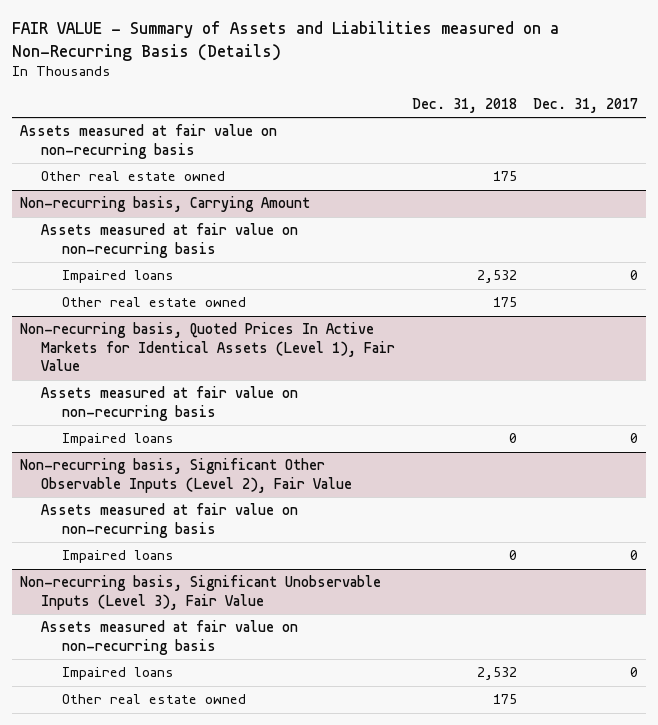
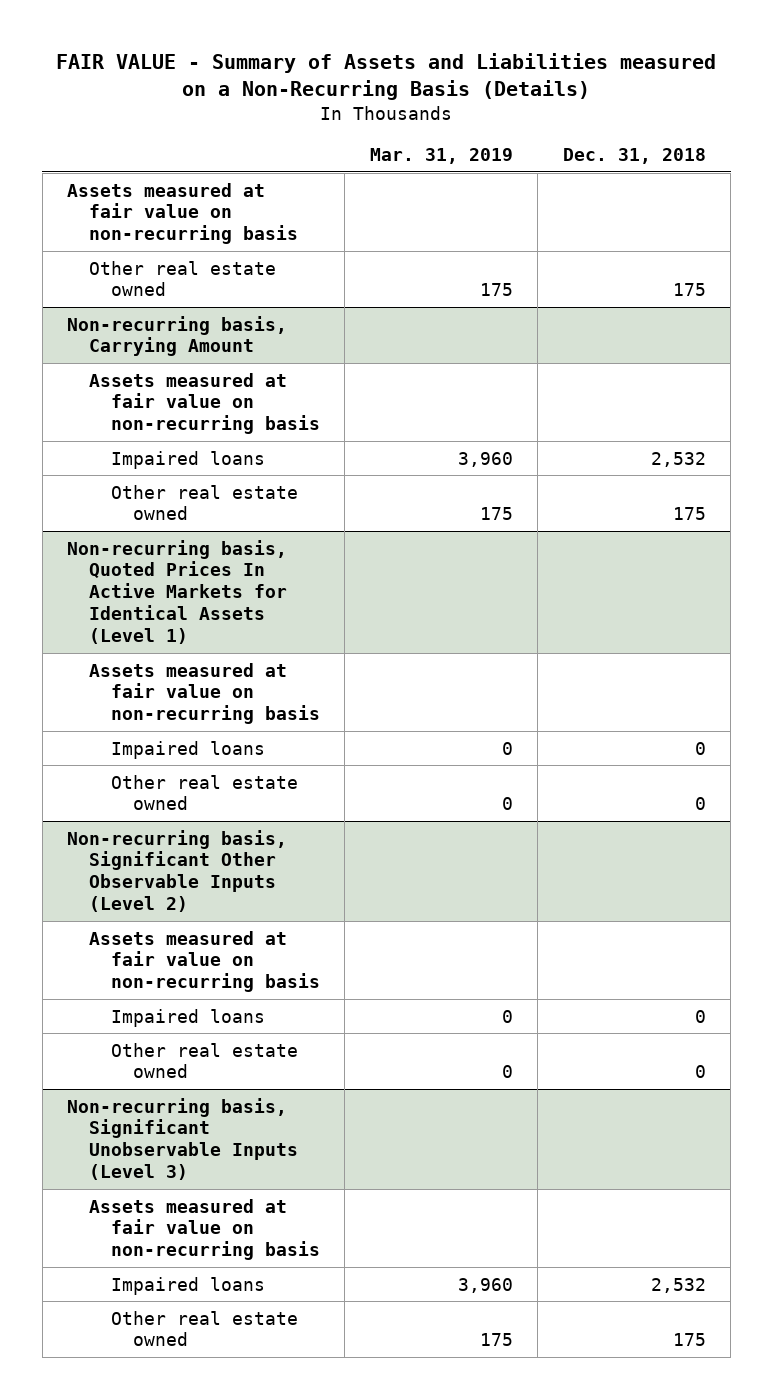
[533,98,639,114] Dec. 31, 2017 -> none
none -> [369,148,513,165] Mar. 31, 2019
[20,322,396,372] Non-recurring basis, Quoted Prices In Active Markets for Identical Assets (Level 1), Fair Value -> [67,539,288,645] Non-recurring basis, Quoted Prices In Active Markets for Identical Assets (Level 1)
none -> [110,774,298,811] Other real estate owned
[20,458,353,493] Non-recurring basis, Significant Other Observable Inputs (Level 2), Fair Value -> [67,829,288,913] Non-recurring basis, Significant Other Observable Inputs (Level 2)
none -> [110,1042,298,1079] Other real estate owned
[20,575,382,610] Non-recurring basis, Significant Unobservable Inputs (Level 3), Fair Value -> [67,1097,298,1181] Non-recurring basis, Significant Unobservable Inputs (Level 3)

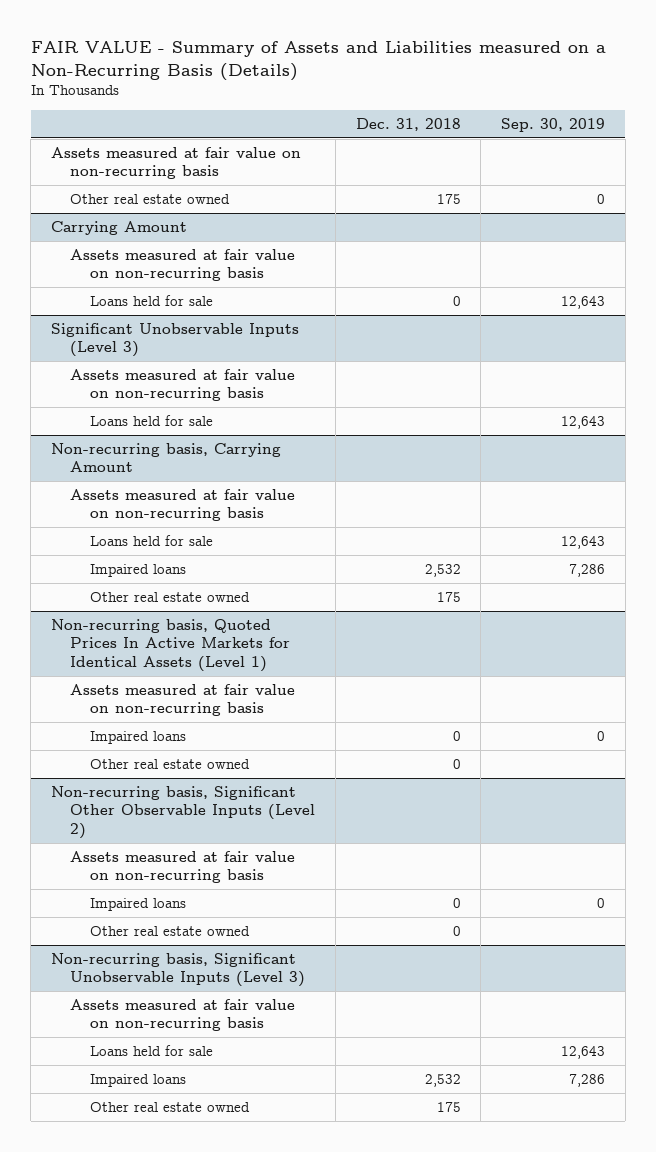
[369,148,513,165] Mar. 31, 2019 -> none
none -> [501,117,606,132] Sep. 30, 2019
none -> [50,221,187,236] Carrying Amount
none -> [70,249,296,282] Assets measured at fair value on non-recurring basis
none -> [90,295,214,307] Loans held for sale
none -> [50,323,299,358] Significant Unobservable Inputs (Level 3)
none -> [70,369,296,402] Assets measured at fair value on non-recurring basis
none -> [90,415,214,427] Loans held for sale
none -> [90,535,214,547] Loans held for sale
none -> [90,1045,214,1057] Loans held for sale

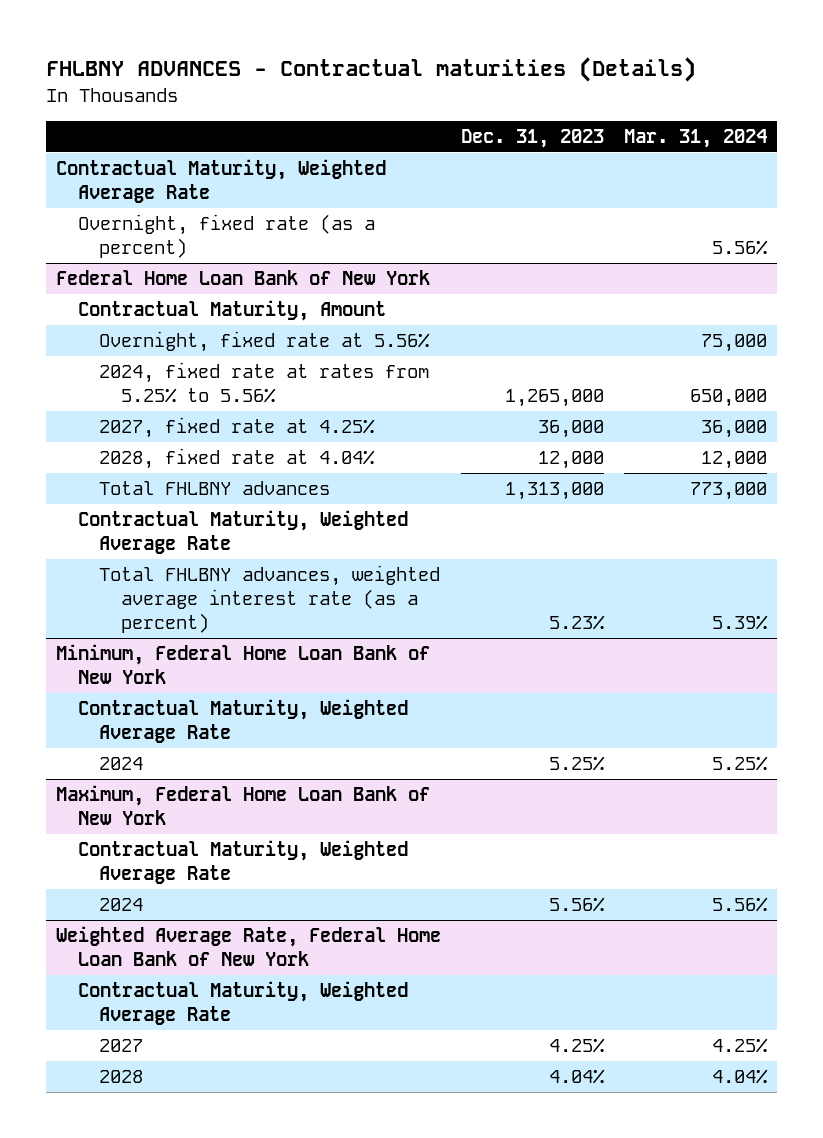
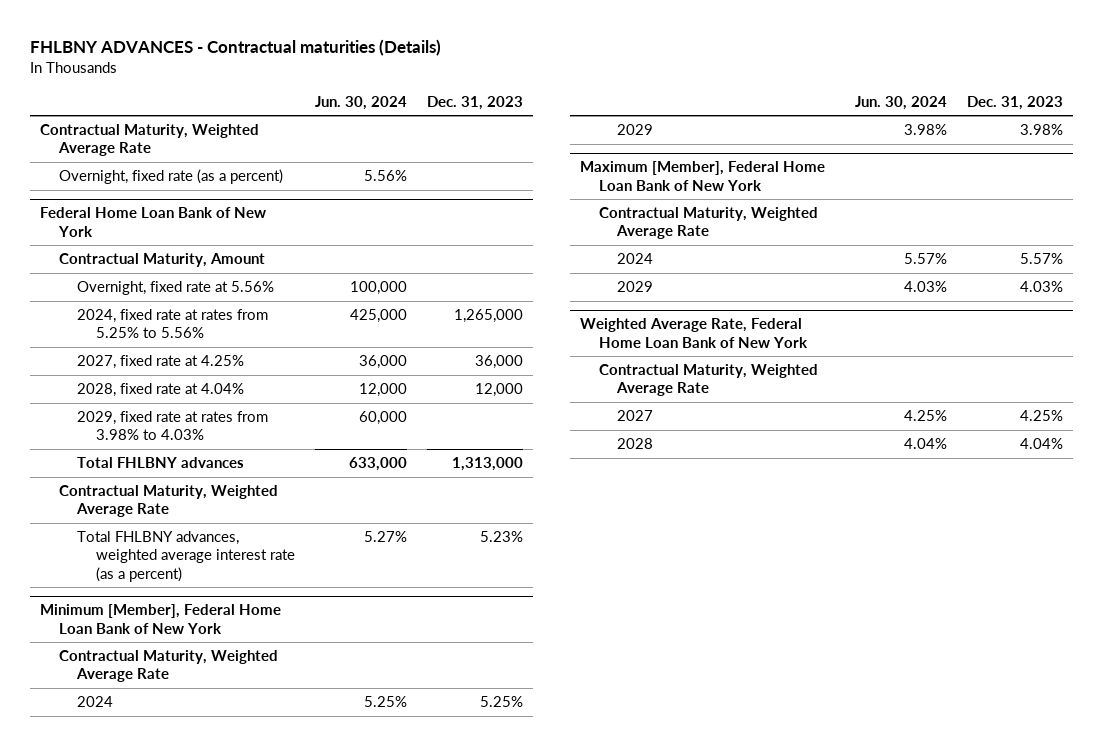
[624,129,768,149] Mar. 31, 2024 -> none
none -> [314,95,407,110] Jun. 30, 2024
none -> [77,411,269,441] 2029, fixed rate at rates from 3.98% to 4.03%
[56,644,431,685] Minimum, Federal Home Loan Bank of New York -> [40,604,282,634] Minimum [Member], Federal Home Loan Bank of New York
none -> [617,124,654,136] 2029
[56,785,431,826] Maximum, Federal Home Loan Bank of New York -> [580,161,826,191] Maximum [Member], Federal Home Loan Bank of New York
[549,897,606,913] 5.56% -> [1019,253,1063,265] 5.57%
none -> [617,281,654,293] 2029

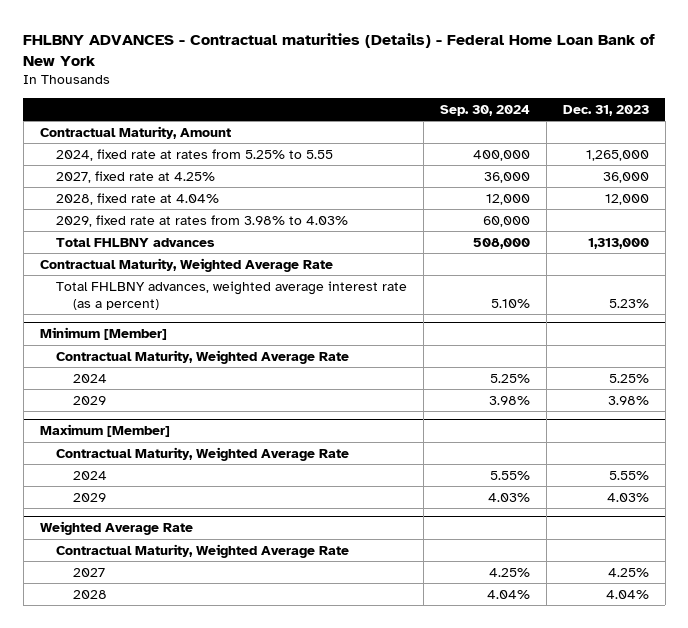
[30,38,442,56] FHLBNY ADVANCES - Contractual maturities (Details) -> [23,32,656,66] FHLBNY ADVANCES - Contractual maturities (Details) - Federal Home Loan Bank of New York
[314,95,407,110] Jun. 30, 2024 -> none
none -> [440,104,531,116] Sep. 30, 2024
[40,124,260,157] Contractual Maturity, Weighted Average Rate -> none
[58,169,283,185] Overnight, fixed rate (as a percent) -> none
[40,207,267,237] Federal Home Loan Bank of New York -> none
[77,281,275,296] Overnight, fixed rate at 5.56% -> none
[77,309,269,339] 2024, fixed rate at rates from 5.25% to 5.56% -> [56,148,334,161] 2024, fixed rate at rates from 5.25% to 5.55
[40,604,282,634] Minimum [Member], Federal Home Loan Bank of New York -> none
none -> [39,327,167,341] Minimum [Member]
[580,161,826,191] Maximum [Member], Federal Home Loan Bank of New York -> none
none -> [39,424,170,438] Maximum [Member]
[1019,253,1063,265] 5.57% -> [608,470,649,480] 5.55%
[580,318,808,348] Weighted Average Rate, Federal Home Loan Bank of New York -> none
none -> [39,521,193,536] Weighted Average Rate

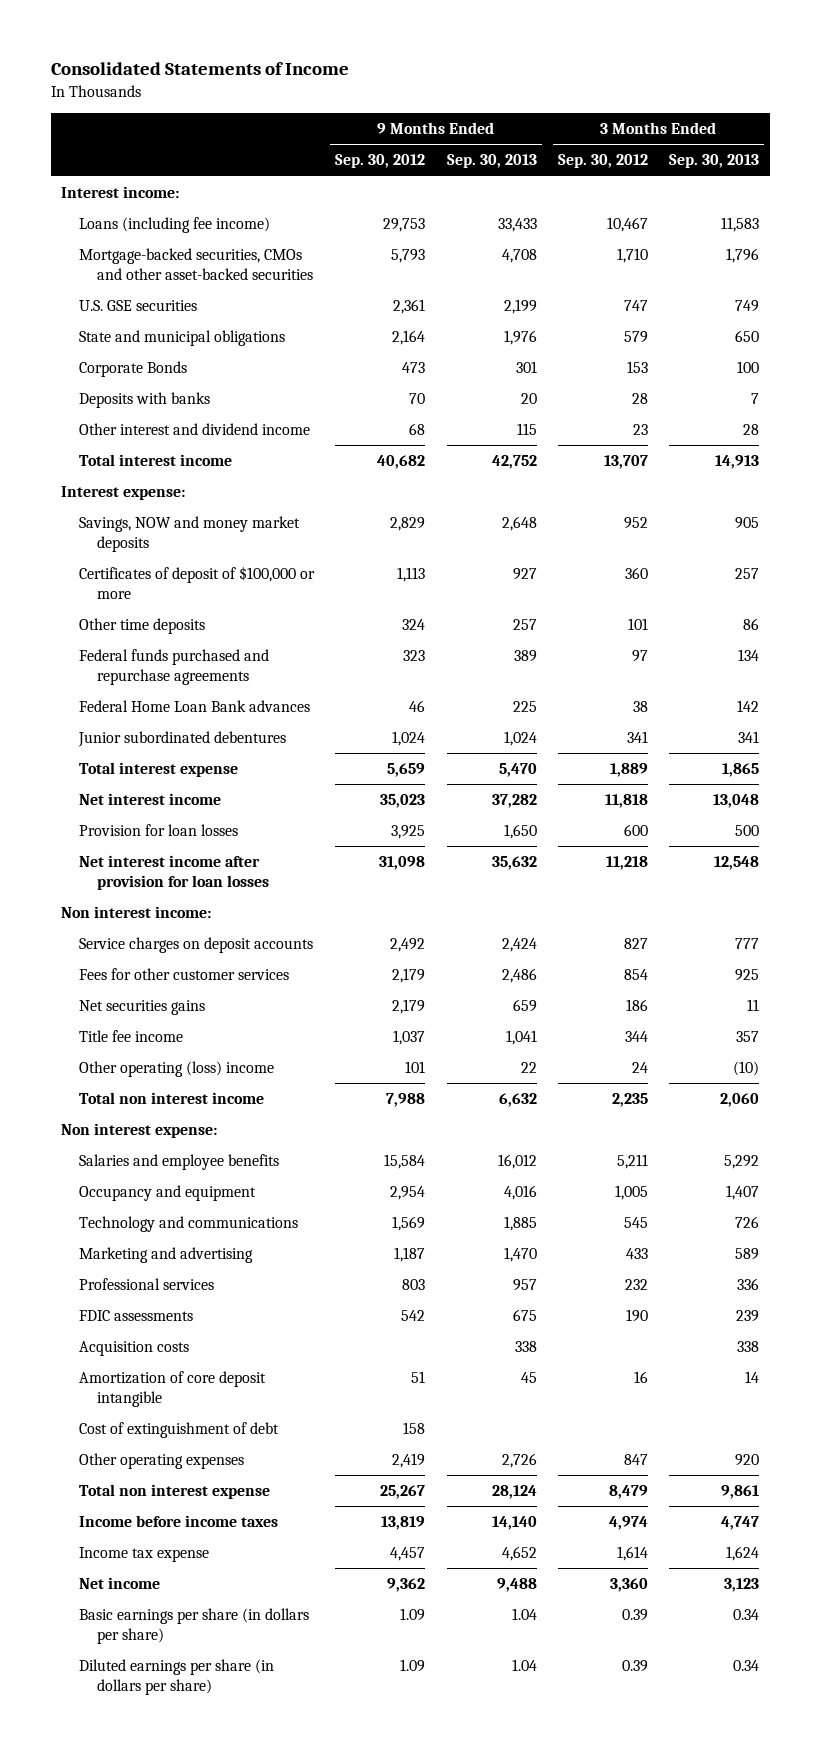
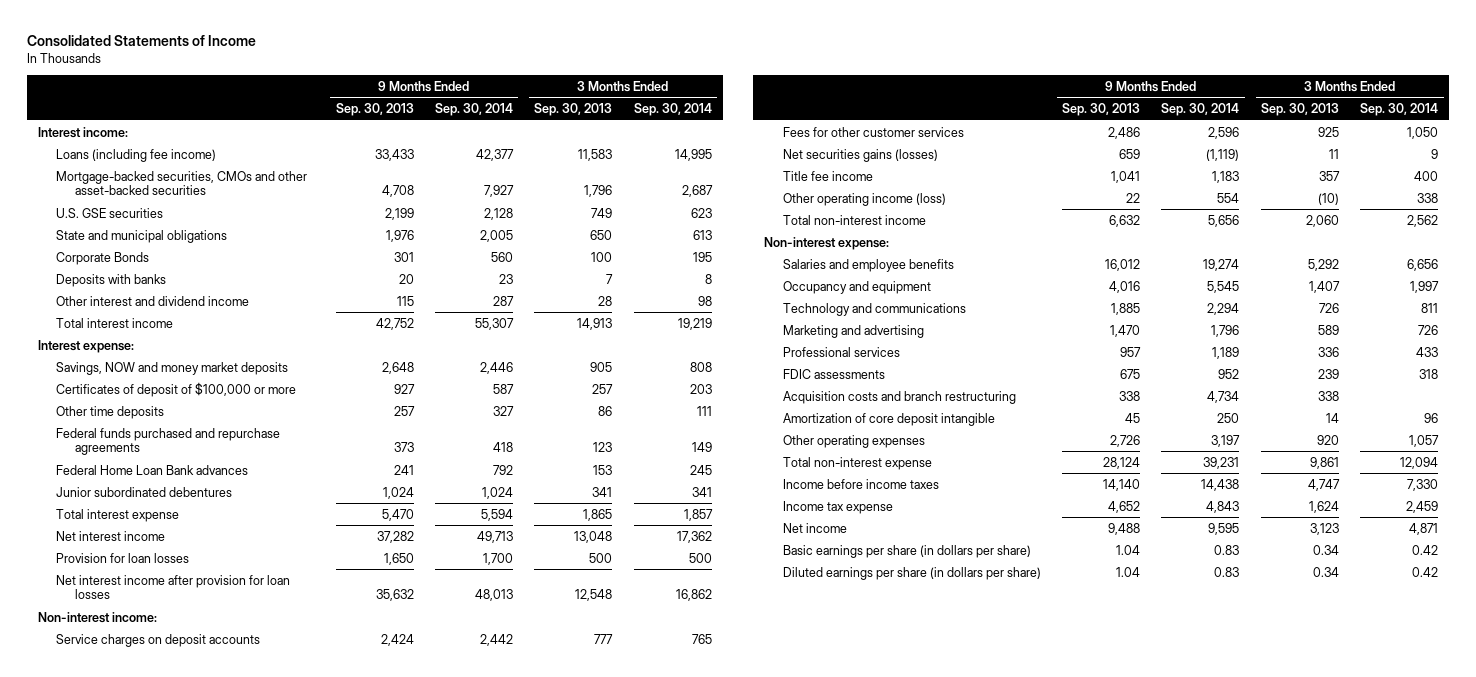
[335,154,426,169] Sep. 30, 2012 -> none
[557,154,648,169] Sep. 30, 2012 -> none
none -> [435,103,514,117] Sep. 30, 2014
none -> [633,103,712,117] Sep. 30, 2014
[513,650,537,663] 389 -> [393,442,414,453] 373
[738,649,760,662] 134 -> [593,442,613,453] 123
[512,701,537,713] 225 -> [393,464,414,475] 241
[737,700,760,713] 142 -> [593,464,613,475] 153
[61,906,212,919] Non interest income: -> [37,611,157,623] Non-interest income:
[79,1000,206,1016] Net securities gains -> [782,148,938,162] Net securities gains (losses)
[79,1061,275,1078] Other operating (loss) income -> [782,192,946,206] Other operating income (loss)
[79,1092,265,1105] Total non interest income -> [782,214,926,225] Total non-interest income
[61,1123,218,1139] Non interest expense: -> [764,236,890,250] Non-interest expense:
[79,1341,190,1357] Acquisition costs -> [782,390,1016,404] Acquisition costs and branch restructuring
[79,1422,280,1439] Cost of extinguishment of debt -> none
[79,1484,271,1500] Total non interest expense -> [782,456,932,470] Total non-interest expense

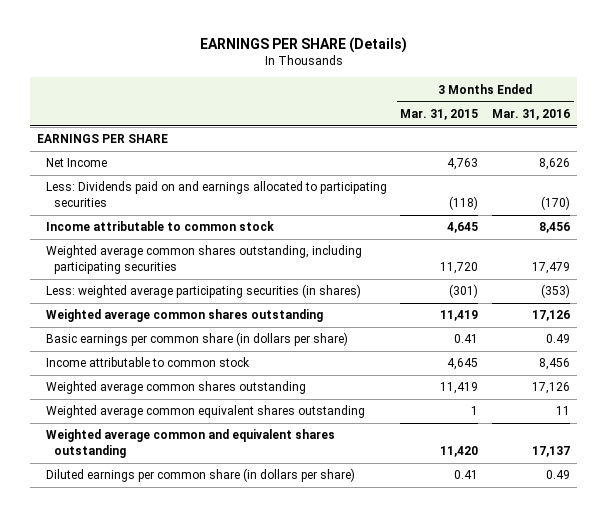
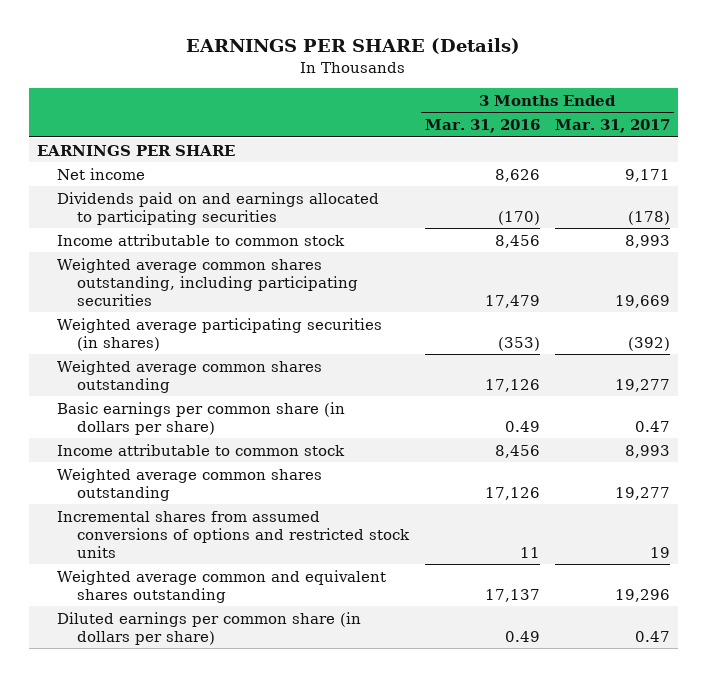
[400,109,479,121] Mar. 31, 2015 -> none
none -> [554,119,670,134] Mar. 31, 2017
[45,158,107,168] Net Income -> [56,167,145,180] Net income
[45,181,387,207] Less: Dividends paid on and earnings allocated to participating securities -> [56,191,379,225] Dividends paid on and earnings allocated to participating securities
[45,284,361,299] Less: weighted average participating securities (in shares) -> [56,317,382,351] Weighted average participating securities (in shares)
[45,405,365,419] Weighted average common equivalent shares outstanding -> none
none -> [56,510,411,558] Incremental shares from assumed conversions of options and restricted stock units

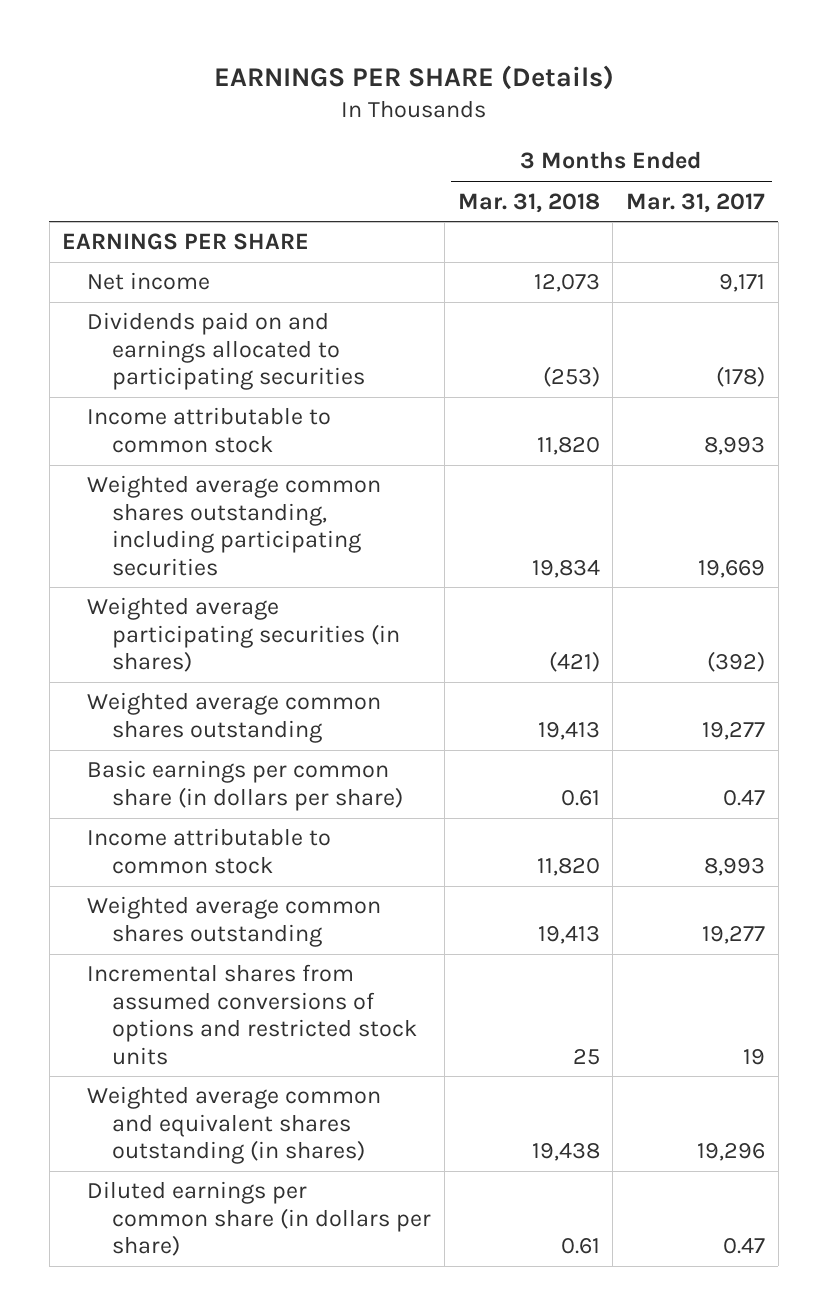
[424,119,540,134] Mar. 31, 2016 -> none
none -> [457,192,600,213] Mar. 31, 2018
[56,569,386,603] Weighted average common and equivalent shares outstanding -> [87,1086,382,1165] Weighted average common and equivalent shares outstanding (in shares)

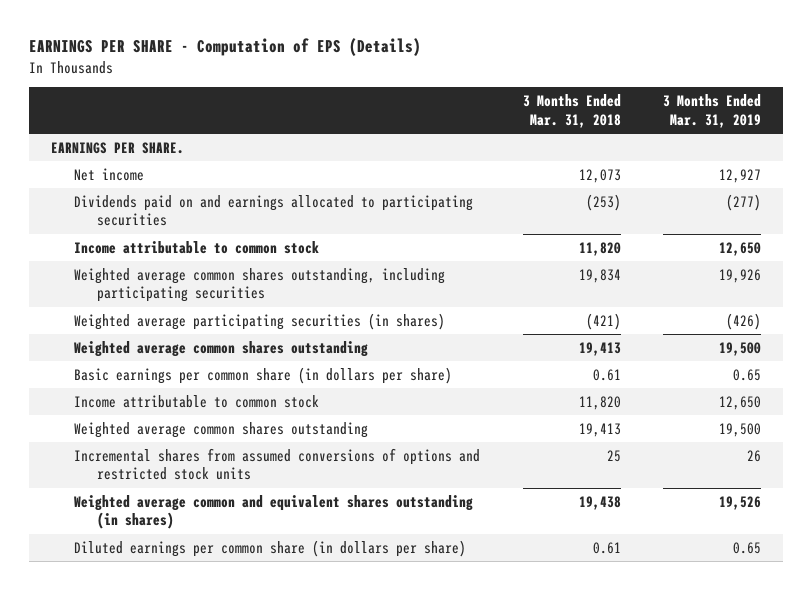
[213,64,614,90] EARNINGS PER SHARE (Details) -> [29,38,422,57] EARNINGS PER SHARE - Computation of EPS (Details)
[626,192,766,213] Mar. 31, 2017 -> none
none -> [663,94,762,128] 3 Months Ended Mar. 31, 2019
[62,233,310,251] EARNINGS PER SHARE -> [50,141,184,154] EARNINGS PER SHARE.

